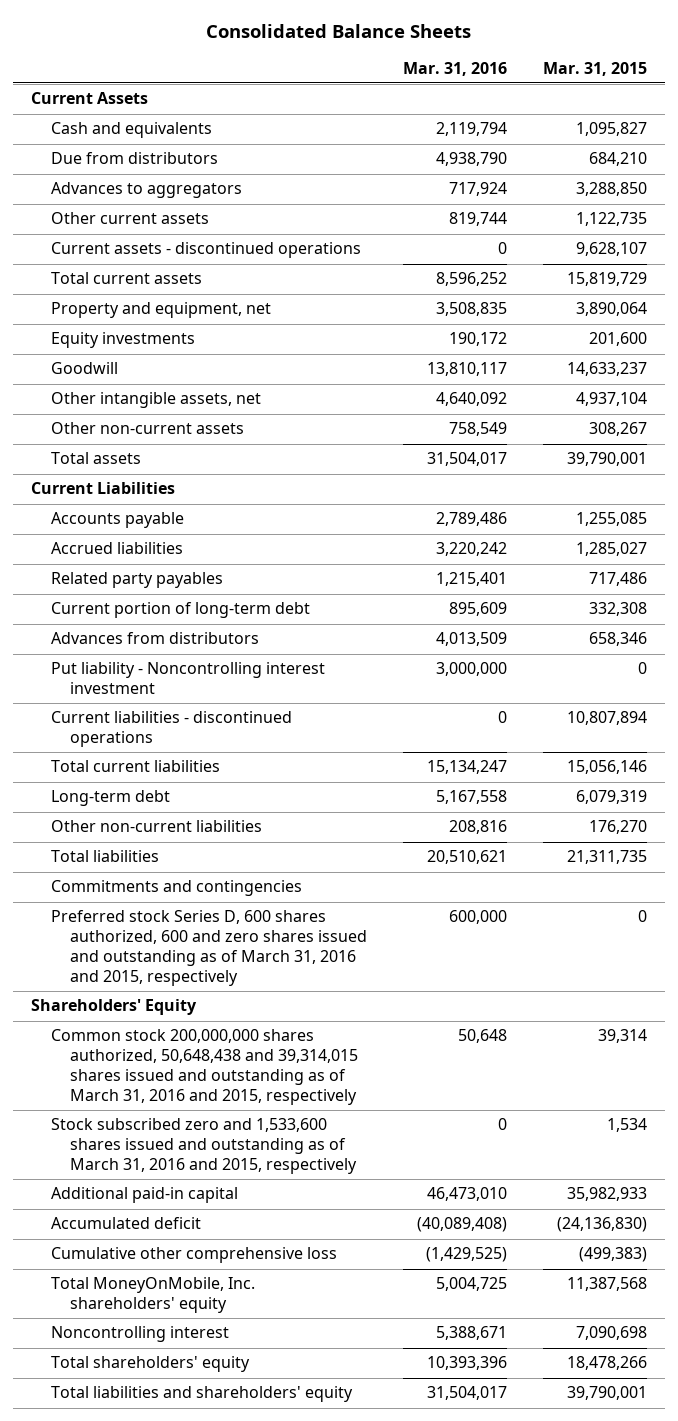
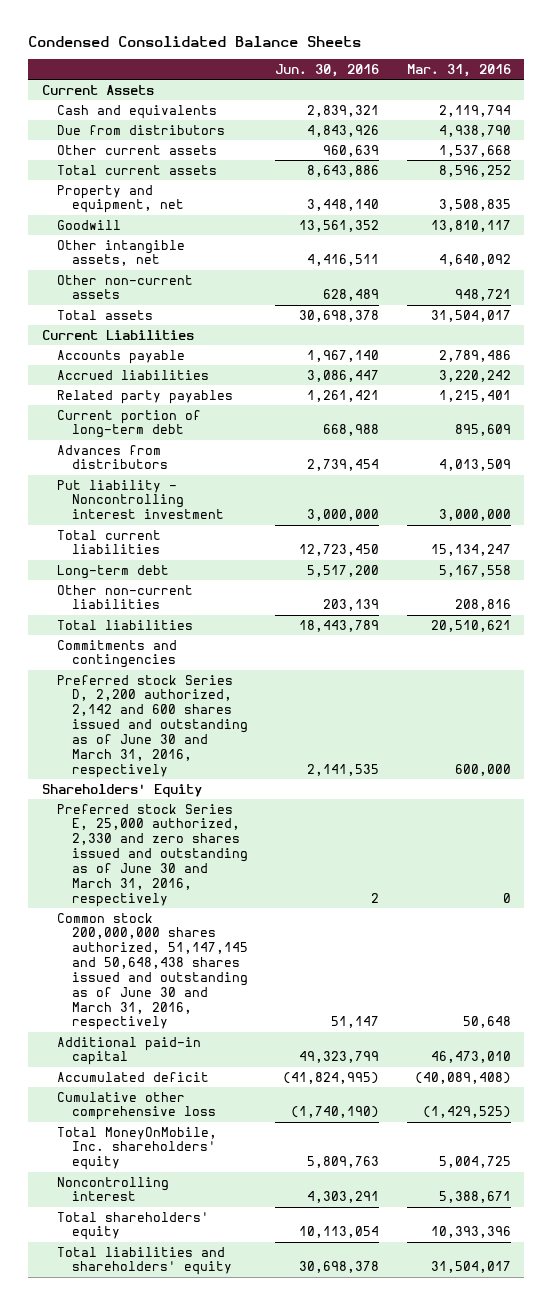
[205,23,471,38] Consolidated Balance Sheets -> [28,36,362,48] Condensed Consolidated Balance Sheets
[542,61,647,76] Mar. 31, 2015 -> none
none -> [275,64,380,78] Jun. 30, 2016
[50,182,242,199] Advances to aggregators -> none
[50,242,361,259] Current assets - discontinued operations -> none
[449,212,508,227] 819,744 -> [438,144,511,157] 1,537,668
[50,332,195,349] Equity investments -> none
[449,422,508,437] 758,549 -> [454,289,511,302] 948,721
[50,711,292,748] Current liabilities - discontinued operations -> none
[50,910,368,987] Preferred stock Series D, 600 shares authorized, 600 and zero shares issued and outstanding as of March 31, 2016 and 2015, respectively -> [56,674,249,778] Preferred stock Series D, 2,200 authorized, 2,142 and 600 shares issued and outstanding as of June 30 and March 31, 2016, respectively
[50,1118,358,1175] Stock subscribed zero and 1,533,600 shares issued and outstanding as of March 31, 2016 and 2015, respectively -> none
none -> [56,803,249,907] Preferred stock Series E, 25,000 authorized, 2,330 and zero shares issued and outstanding as of June 30 and March 31, 2016, respectively
[50,1029,359,1106] Common stock 200,000,000 shares authorized, 50,648,438 and 39,314,015 shares issued and outstanding as of March 31, 2016 and 2015, respectively -> [56,912,249,1031] Common stock 200,000,000 shares authorized, 51,147,145 and 50,648,438 shares issued and outstanding as of June 30 and March 31, 2016, respectively

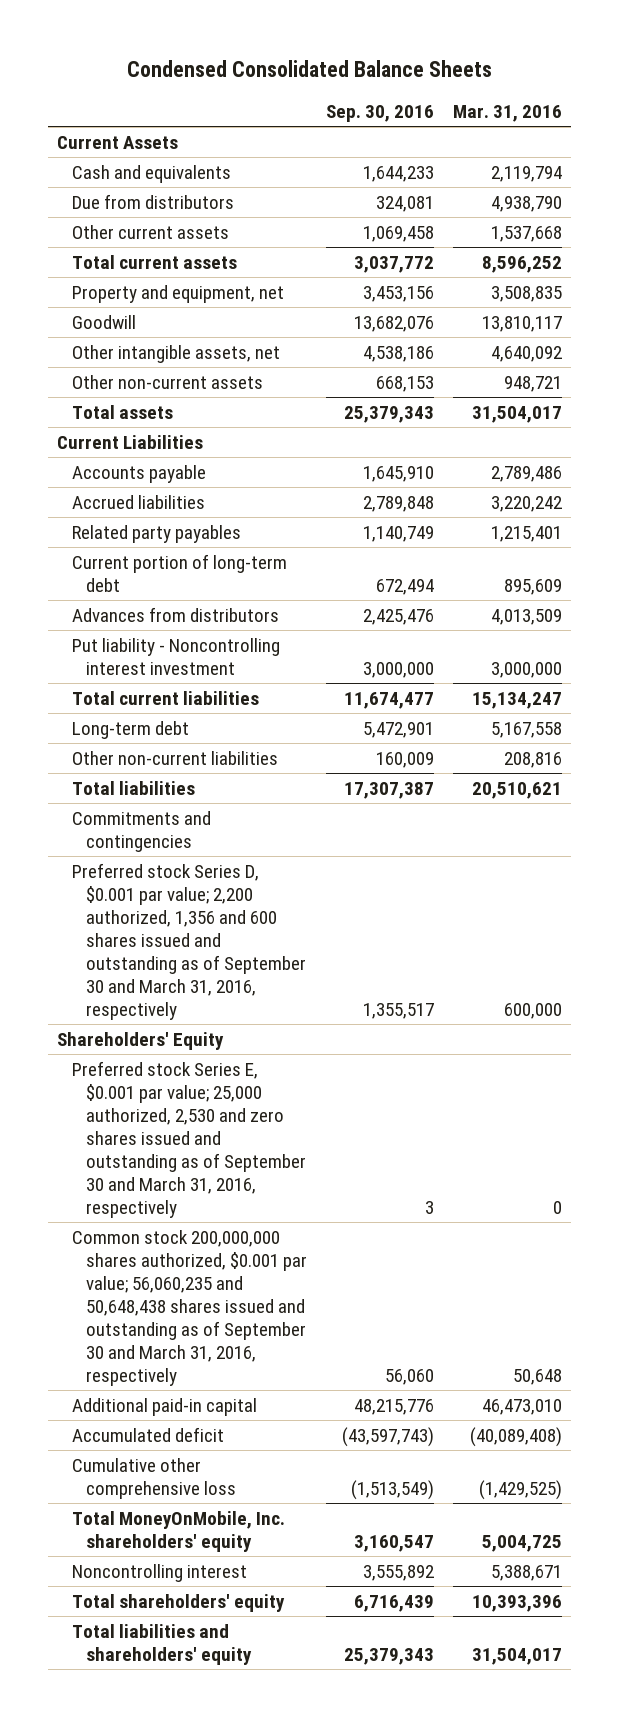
[275,64,380,78] Jun. 30, 2016 -> none
none -> [325,104,434,122] Sep. 30, 2016
[56,674,249,778] Preferred stock Series D, 2,200 authorized, 2,142 and 600 shares issued and outstanding as of June 30 and March 31, 2016, respectively -> [71,862,306,1020] Preferred stock Series D, $0.001 par value; 2,200 authorized, 1,356 and 600 shares issued and outstanding as of September 30 and March 31, 2016, respectively
[56,803,249,907] Preferred stock Series E, 25,000 authorized, 2,330 and zero shares issued and outstanding as of June 30 and March 31, 2016, respectively -> [71,1060,306,1218] Preferred stock Series E, $0.001 par value; 25,000 authorized, 2,530 and zero shares issued and outstanding as of September 30 and March 31, 2016, respectively
[56,912,249,1031] Common stock 200,000,000 shares authorized, 51,147,145 and 50,648,438 shares issued and outstanding as of June 30 and March 31, 2016, respectively -> [71,1229,307,1386] Common stock 200,000,000 shares authorized, $0.001 par value; 56,060,235 and 50,648,438 shares issued and outstanding as of September 30 and March 31, 2016, respectively

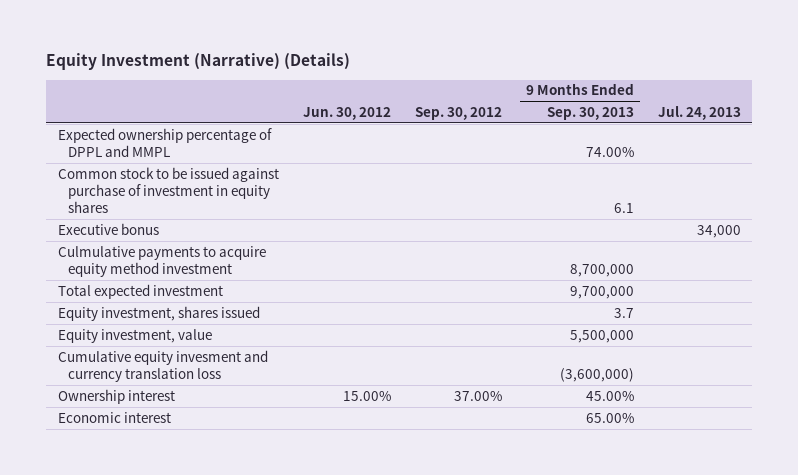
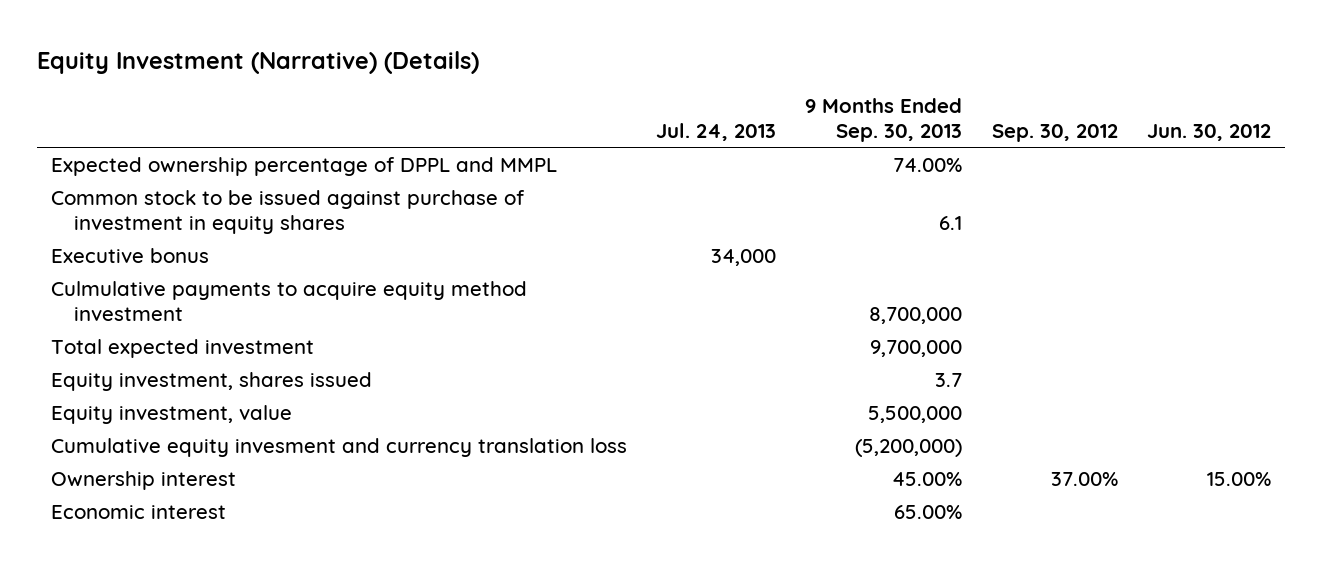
[559,367,634,382] (3,600,000) -> [855,438,963,457] (5,200,000)

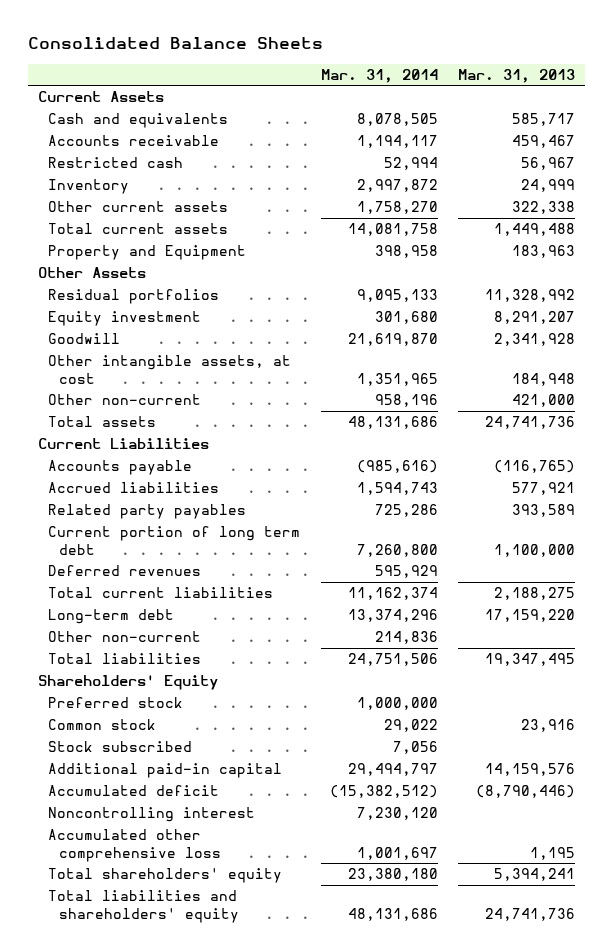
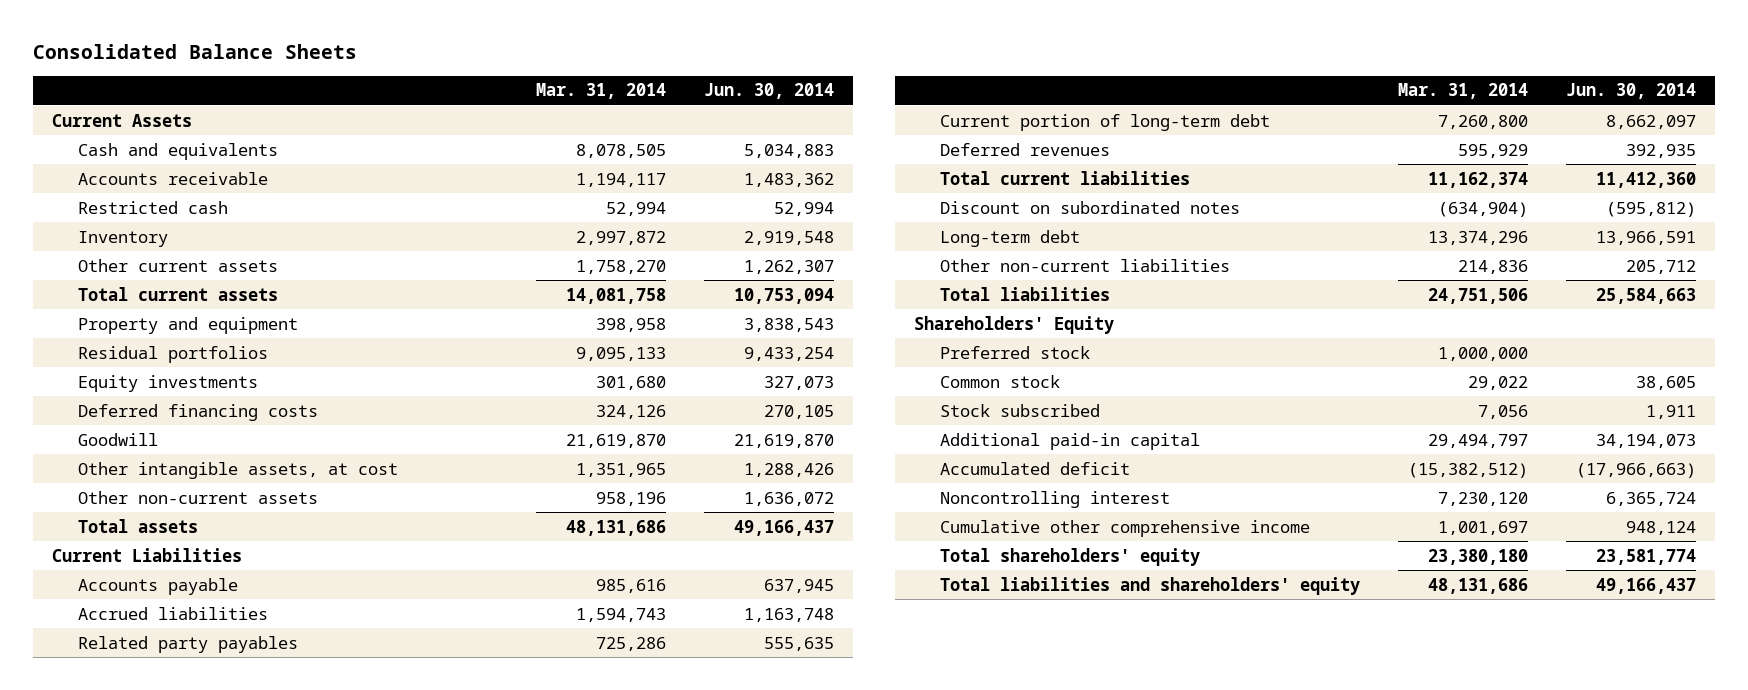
[457,68,575,83] Mar. 31, 2013 -> none
none -> [703,83,834,100] Jun. 30, 2014
[37,267,146,279] Other Assets -> none
[48,245,247,261] Property and Equipment -> [77,316,298,334] Property and equipment
[48,311,202,327] Equity investment -> [77,374,258,392] Equity investments
none -> [77,403,318,421] Deferred financing costs
[48,394,202,406] Other non-current -> [77,490,318,504] Other non-current assets
[356,460,438,474] (985,616) -> [595,578,666,593] 985,616
[48,526,301,555] Current portion of long term debt -> [939,113,1270,131] Current portion of long-term debt
none -> [939,200,1240,214] Discount on subordinated notes
[48,631,202,643] Other non-current -> [939,258,1230,272] Other non-current liabilities
[48,829,222,862] Accumulated other comprehensive loss -> [939,519,1310,537] Cumulative other comprehensive income

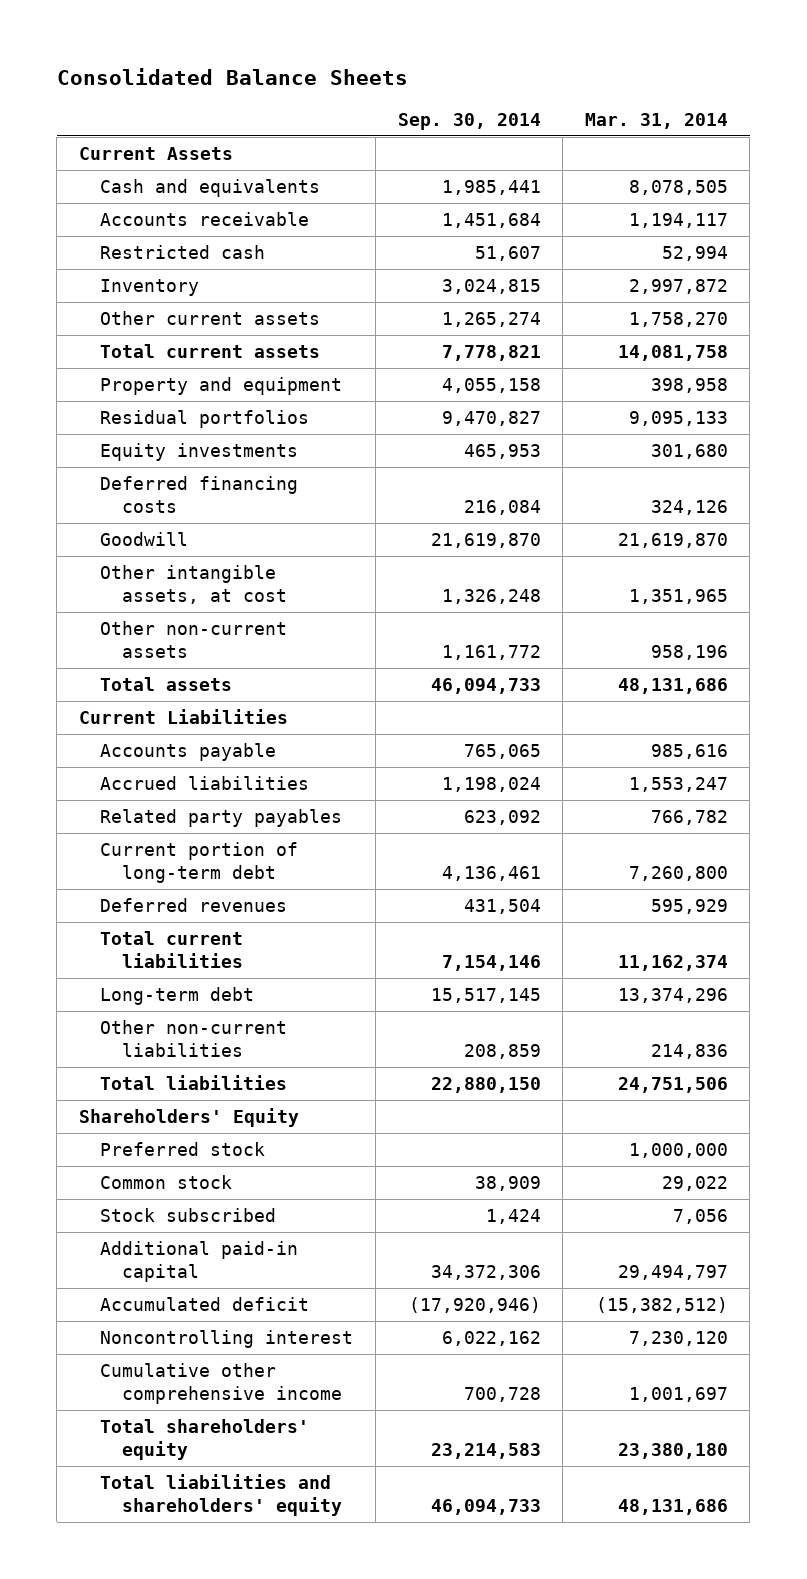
[703,83,834,100] Jun. 30, 2014 -> none
none -> [397,112,541,130] Sep. 30, 2014
[575,607,666,622] 1,594,743 -> [628,777,728,793] 1,553,247
[595,636,666,651] 725,286 -> [650,810,728,826] 766,782
[939,200,1240,214] Discount on subordinated notes -> none

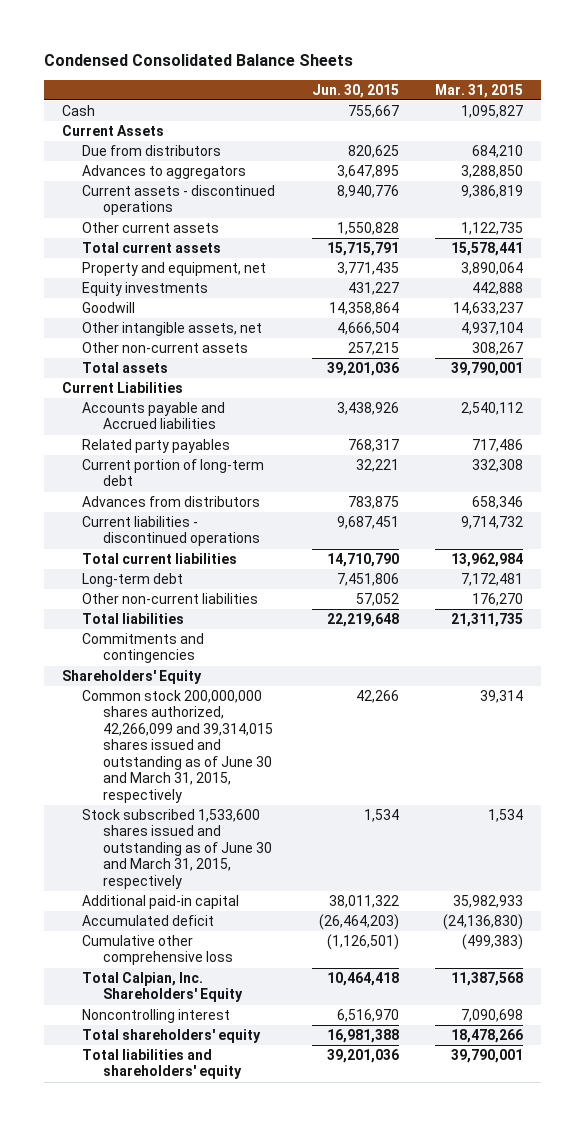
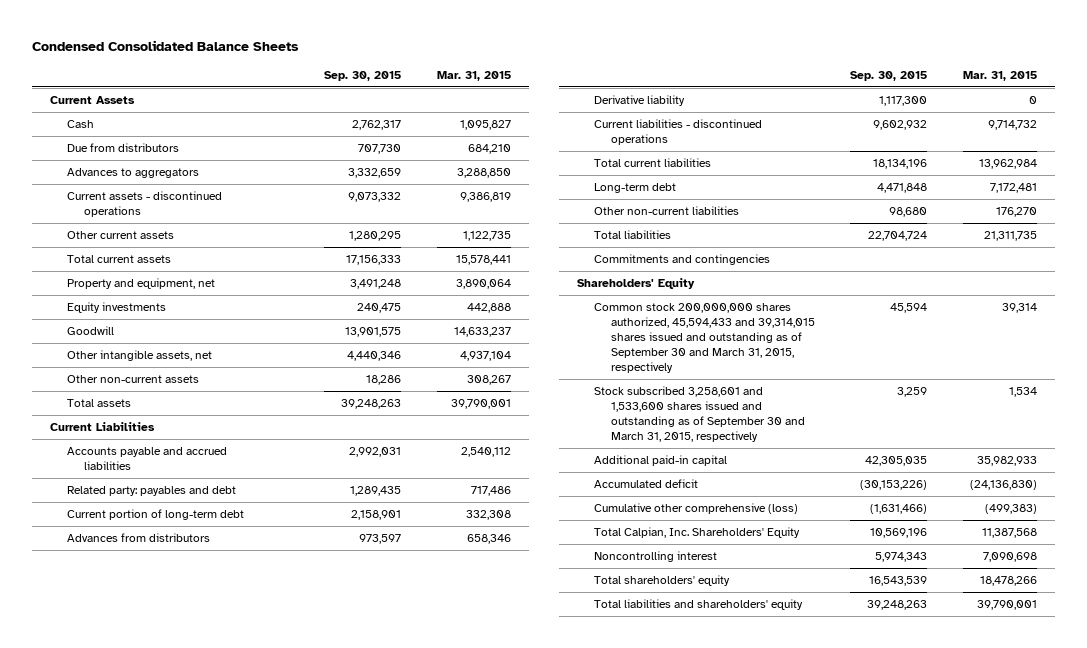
[311,83,399,98] Jun. 30, 2015 -> none
none -> [323,71,401,82] Sep. 30, 2015
[62,105,96,117] Cash -> [67,119,95,128] Cash
[82,402,226,430] Accounts payable and Accrued liabilities -> [67,446,228,470] Accounts payable and accrued liabilities
[82,439,231,454] Related party payables -> [67,485,237,496] Related party: payables and debt
none -> [593,94,685,106] Derivative liability
[82,690,273,803] Common stock 200,000,000 shares authorized, 42,266,099 and 39,314,015 shares issued and outstanding as of June 30 and March 31, 2015, respectively -> [593,302,815,374] Common stock 200,000,000 shares authorized, 45,594,433 and 39,314,015 shares issued and outstanding as of September 30 and March 31, 2015, respectively
[82,809,272,889] Stock subscribed 1,533,600 shares issued and outstanding as of June 30 and March 31, 2015, respectively -> [593,385,805,443] Stock subscribed 3,258,601 and 1,533,600 shares issued and outstanding as of September 30 and March 31, 2015, respectively
[82,935,233,966] Cumulative other comprehensive loss -> [593,502,798,514] Cumulative other comprehensive (loss)

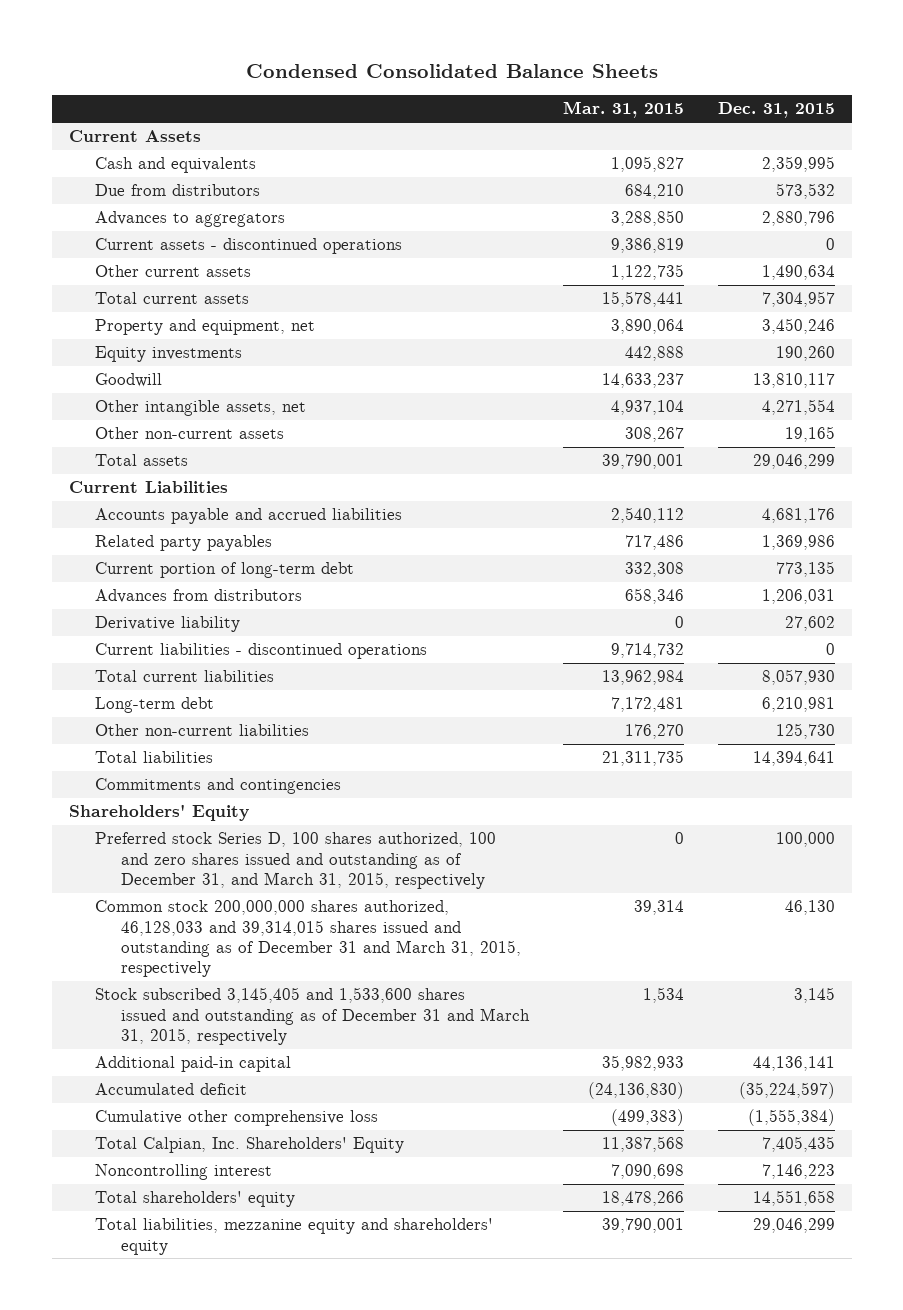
[323,71,401,82] Sep. 30, 2015 -> none
none -> [717,102,835,119] Dec. 31, 2015
[67,119,95,128] Cash -> [94,157,256,174] Cash and equivalents
[67,485,237,496] Related party: payables and debt -> [94,535,272,552] Related party payables
none -> [94,832,496,889] Preferred stock Series D, 100 shares authorized, 100 and zero shares issued and outstanding as of December 31, and March 31, 2015, respectively
[593,302,815,374] Common stock 200,000,000 shares authorized, 45,594,433 and 39,314,015 shares issued and outstanding as of September 30 and March 31, 2015, respectively -> [94,900,521,977] Common stock 200,000,000 shares authorized, 46,128,033 and 39,314,015 shares issued and outstanding as of December 31 and March 31, 2015, respectively
[593,385,805,443] Stock subscribed 3,258,601 and 1,533,600 shares issued and outstanding as of September 30 and March 31, 2015, respectively -> [94,987,530,1045] Stock subscribed 3,145,405 and 1,533,600 shares issued and outstanding as of December 31 and March 31, 2015, respectively
[593,502,798,514] Cumulative other comprehensive (loss) -> [94,1110,378,1127] Cumulative other comprehensive loss
[593,598,803,610] Total liabilities and shareholders' equity -> [94,1218,493,1255] Total liabilities, mezzanine equity and shareholders' equity

